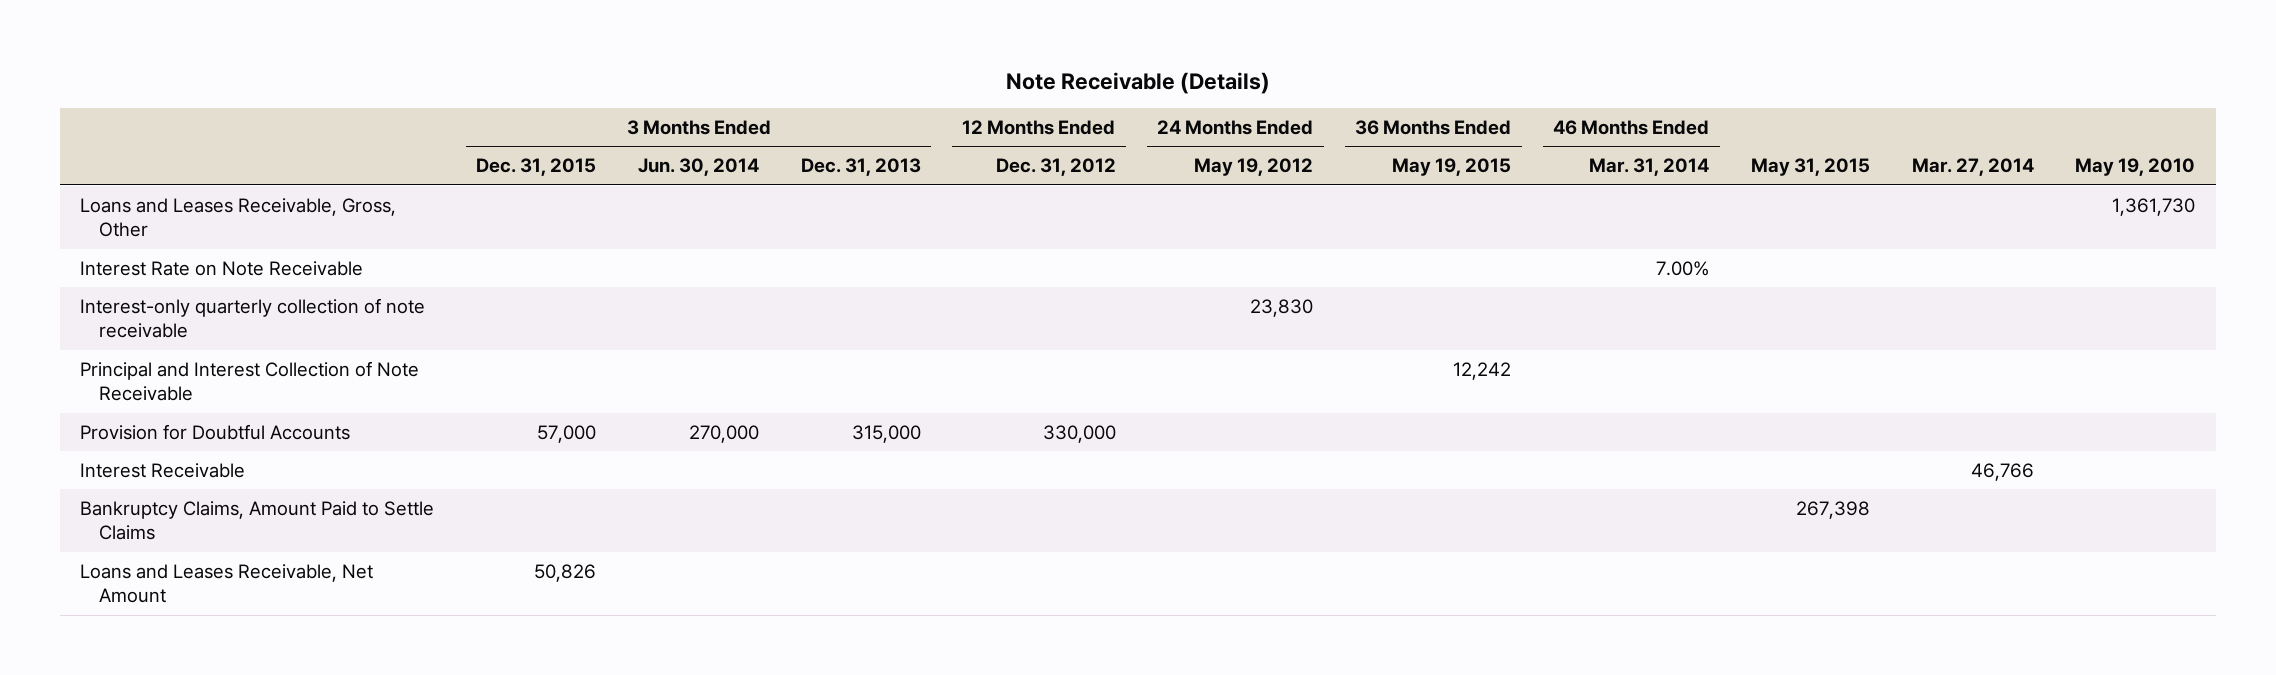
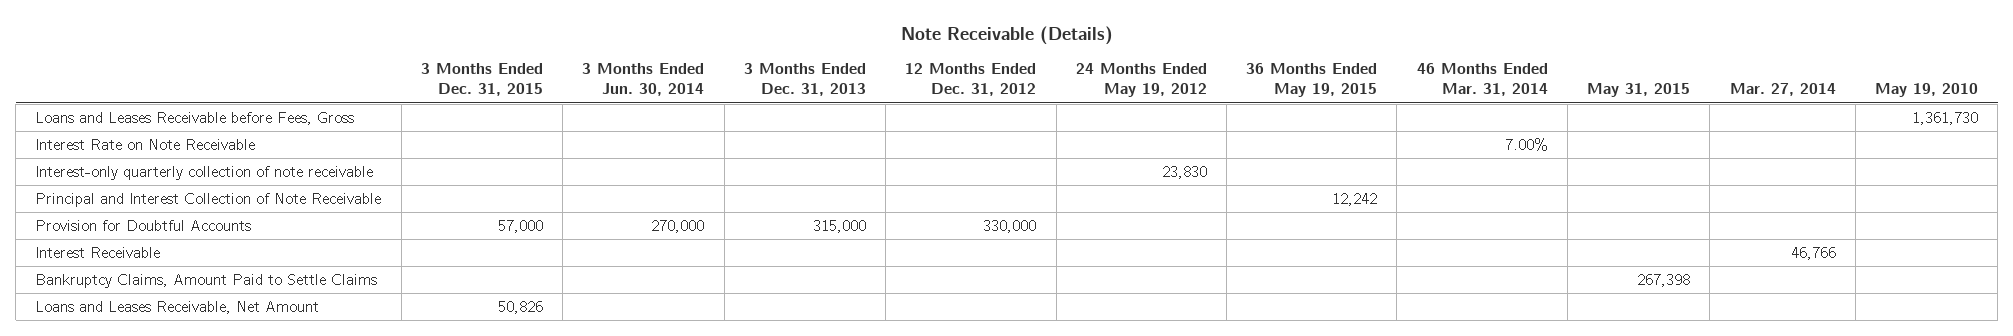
[80,197,397,238] Loans and Leases Receivable, Gross, Other -> [35,111,355,125] Loans and Leases Receivable before Fees, Gross

